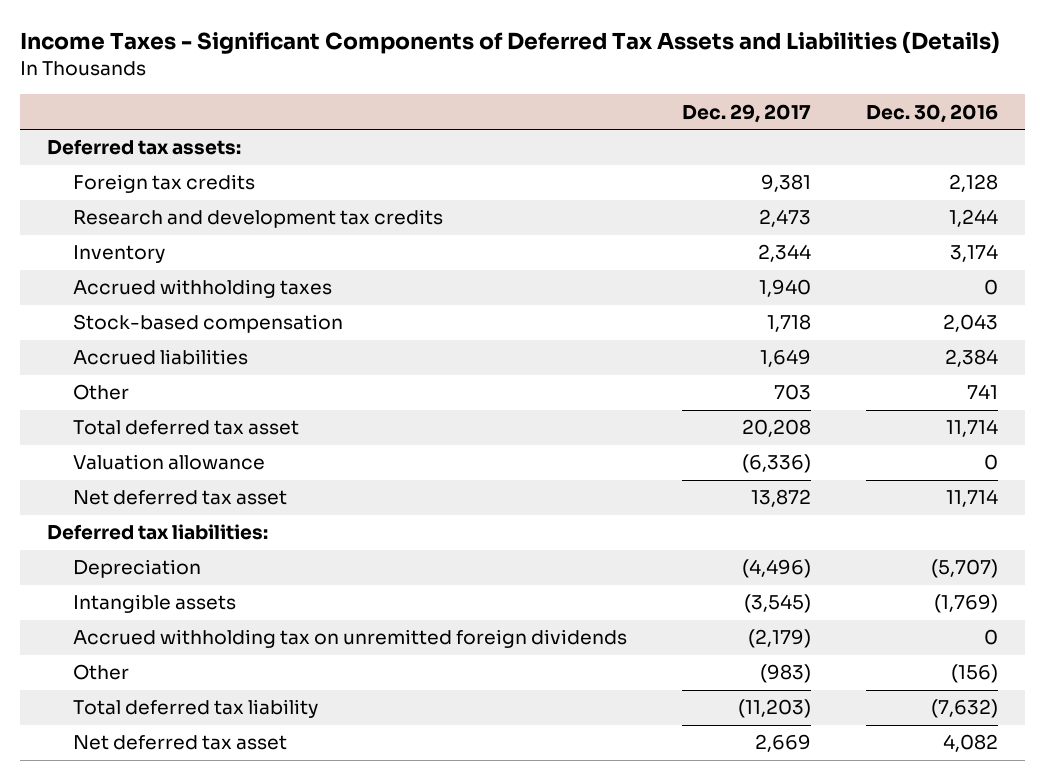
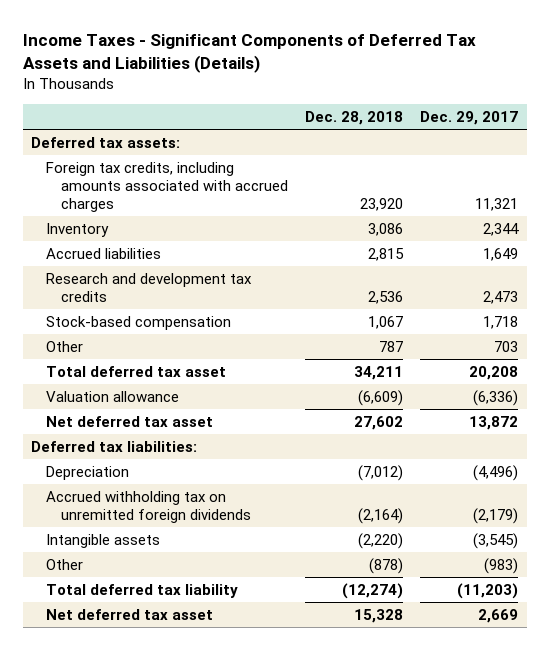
[865,103,998,123] Dec. 30, 2016 -> none
none -> [305,110,404,125] Dec. 28, 2018
[72,174,255,194] Foreign tax credits -> [46,161,289,212] Foreign tax credits, including amounts associated with accrued charges
[760,174,811,193] 9,381 -> [475,197,519,211] 11,321
[72,279,332,299] Accrued withholding taxes -> none
[72,209,443,229] Research and development tax credits -> [46,272,253,302] Research and development tax credits
[72,314,343,334] Stock-based compensation -> [46,315,232,330] Stock-based compensation
[72,594,236,614] Intangible assets -> [46,533,161,548] Intangible assets

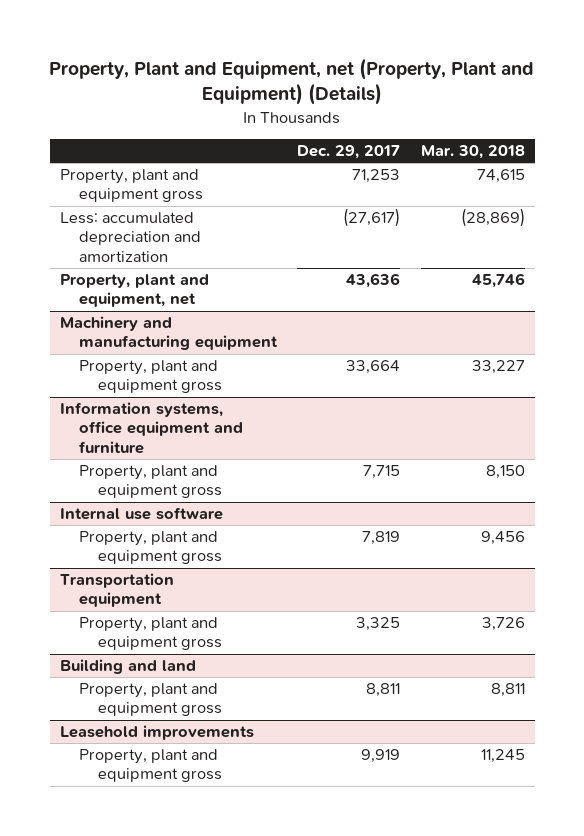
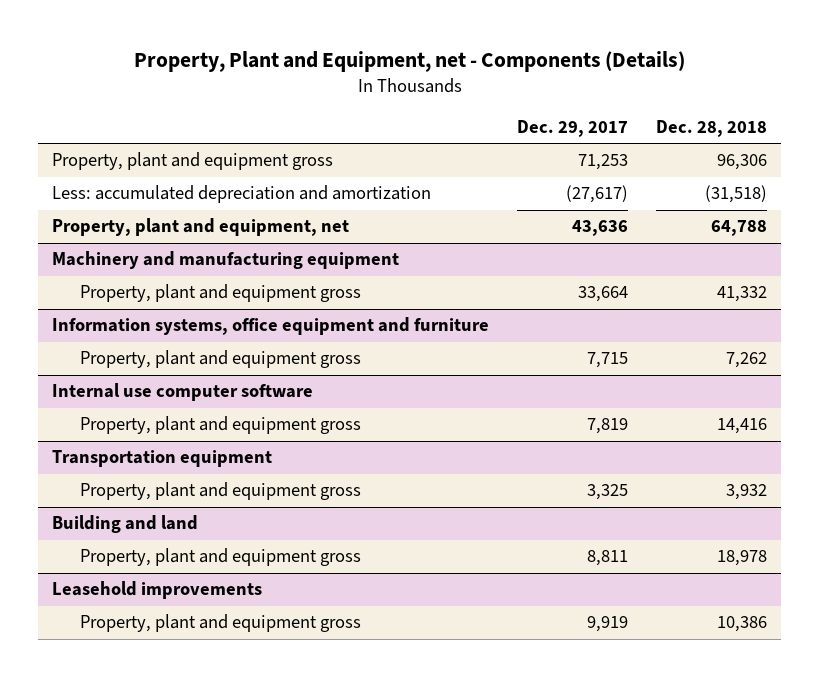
[49,58,535,106] Property, Plant and Equipment, net (Property, Plant and Equipment) (Details) -> [133,51,685,73] Property, Plant and Equipment, net - Components (Details)
[420,145,525,160] Mar. 30, 2018 -> none
none -> [656,120,768,138] Dec. 28, 2018
[59,507,223,521] Internal use software -> [52,383,314,402] Internal use computer software

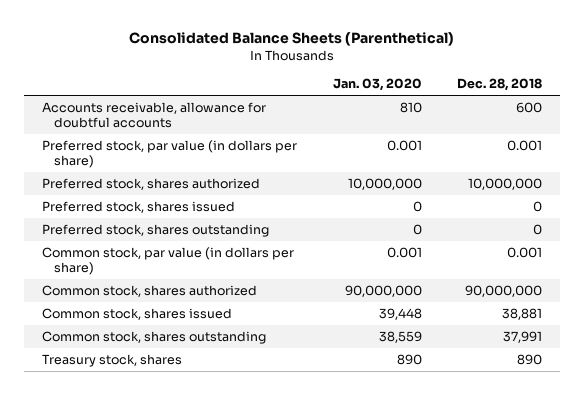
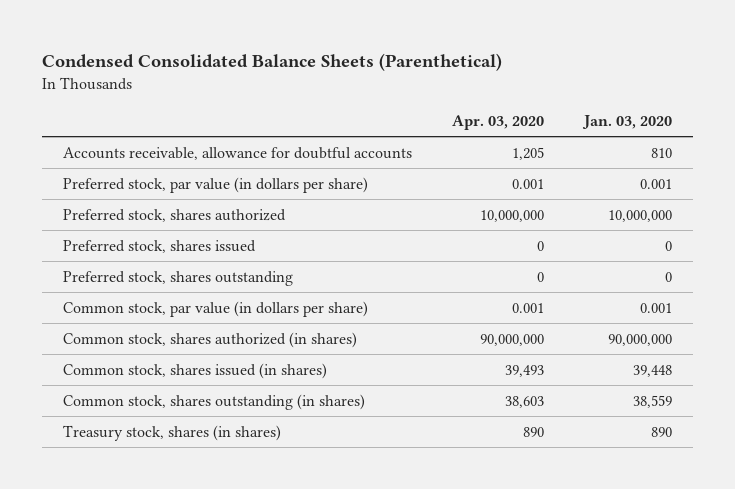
[129,32,455,47] Consolidated Balance Sheets (Parenthetical) -> [42,53,503,72] Condensed Consolidated Balance Sheets (Parenthetical)
[457,78,543,92] Dec. 28, 2018 -> none
none -> [452,114,545,130] Apr. 03, 2020
[42,284,258,297] Common stock, shares authorized -> [62,331,357,348] Common stock, shares authorized (in shares)
[42,307,233,320] Common stock, shares issued -> [62,362,327,379] Common stock, shares issued (in shares)
[42,330,267,344] Common stock, shares outstanding -> [62,393,365,410] Common stock, shares outstanding (in shares)
[42,353,183,367] Treasury stock, shares -> [62,424,281,441] Treasury stock, shares (in shares)

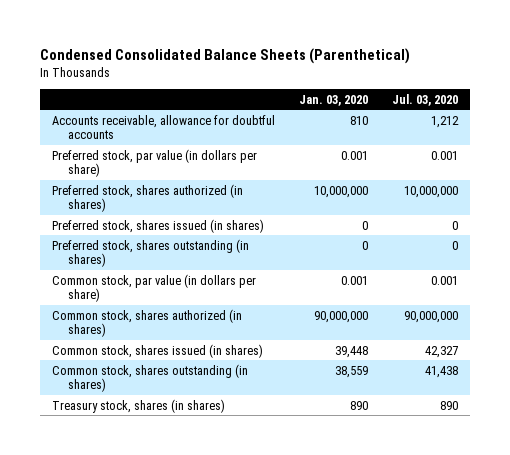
[452,114,545,130] Apr. 03, 2020 -> none
none -> [391,93,458,106] Jul. 03, 2020
[62,208,286,222] Preferred stock, shares authorized -> [52,183,244,212] Preferred stock, shares authorized (in shares)
[62,239,256,253] Preferred stock, shares issued -> [52,218,265,233] Preferred stock, shares issued (in shares)
[62,270,293,286] Preferred stock, shares outstanding -> [52,238,250,267] Preferred stock, shares outstanding (in shares)

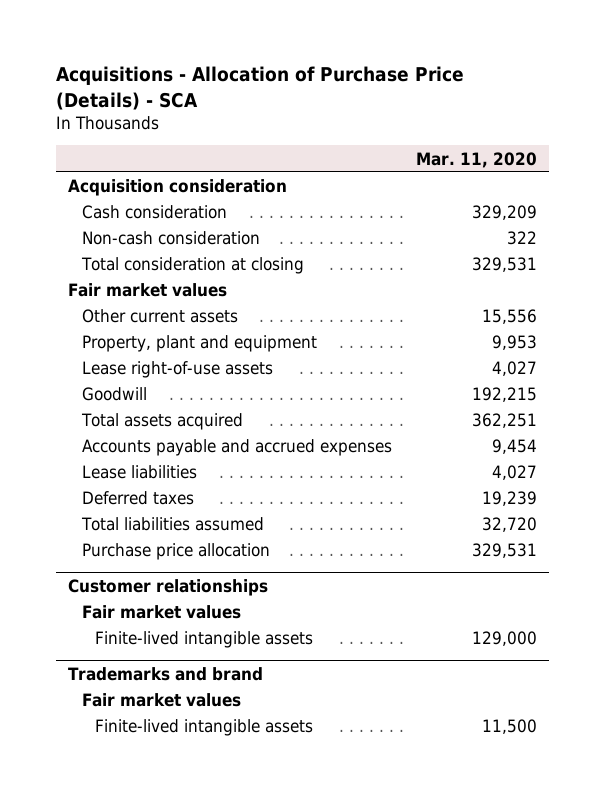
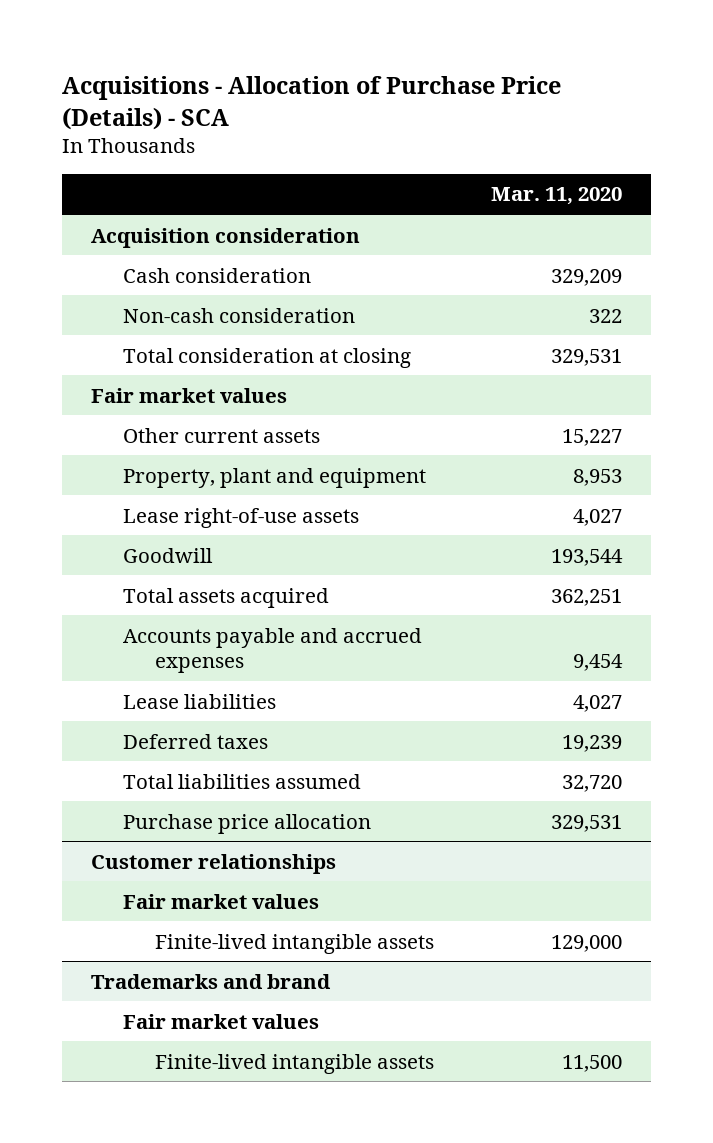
[482,309,538,325] 15,556 -> [562,428,623,446] 15,227
[492,335,538,351] 9,953 -> [573,468,623,486] 8,953
[472,387,538,403] 192,215 -> [551,548,624,566] 193,544

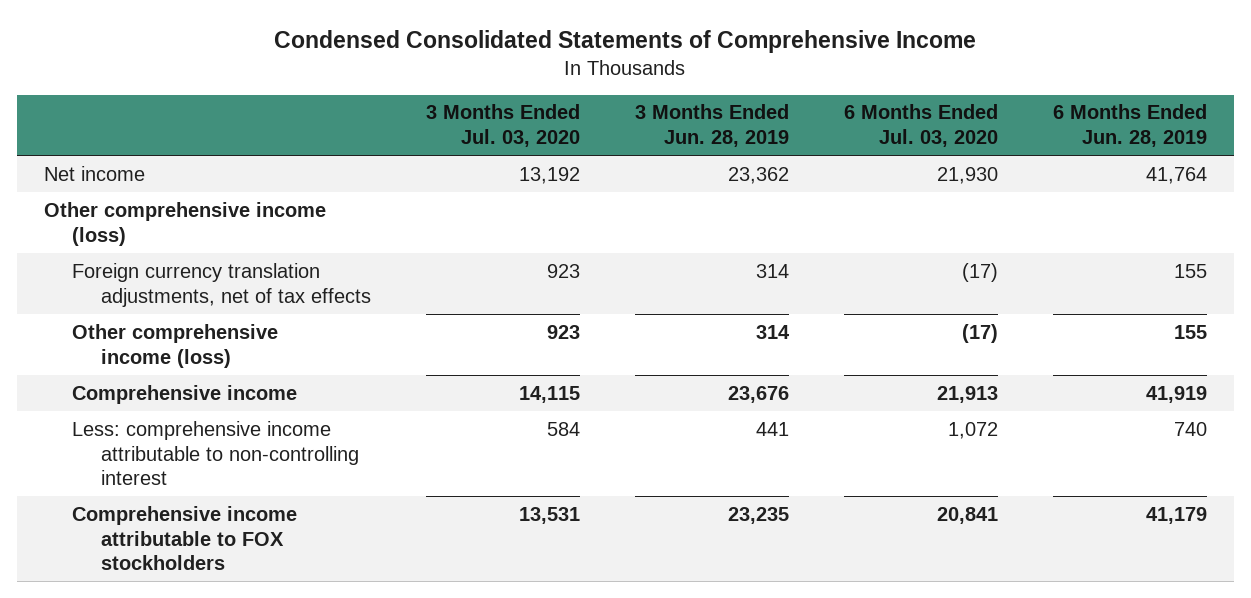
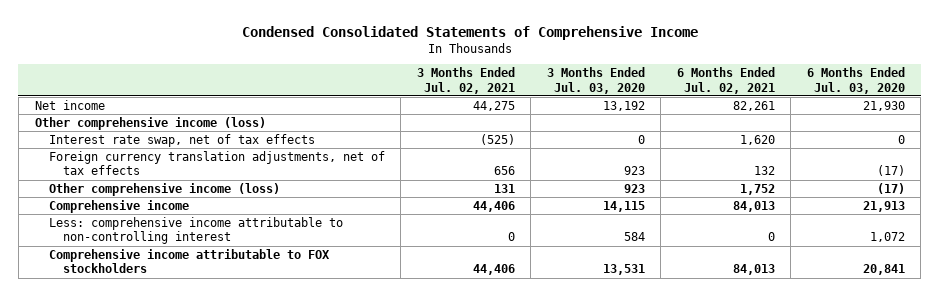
[634,104,789,148] 3 Months Ended Jun. 28, 2019 -> none
[1052,104,1207,148] 6 Months Ended Jun. 28, 2019 -> none
none -> [416,67,515,94] 3 Months Ended Jul. 02, 2021
none -> [676,67,775,94] 6 Months Ended Jul. 02, 2021
none -> [48,133,315,147] Interest rate swap, net of tax effects

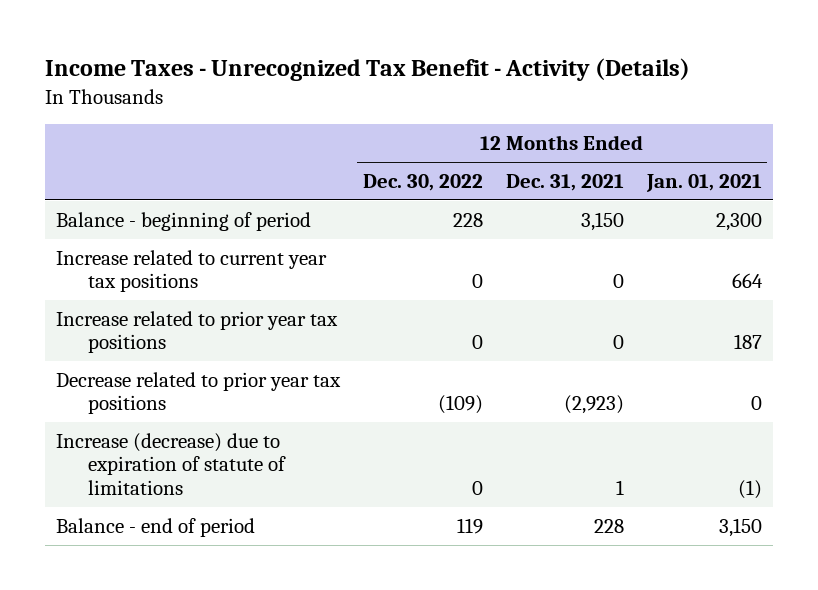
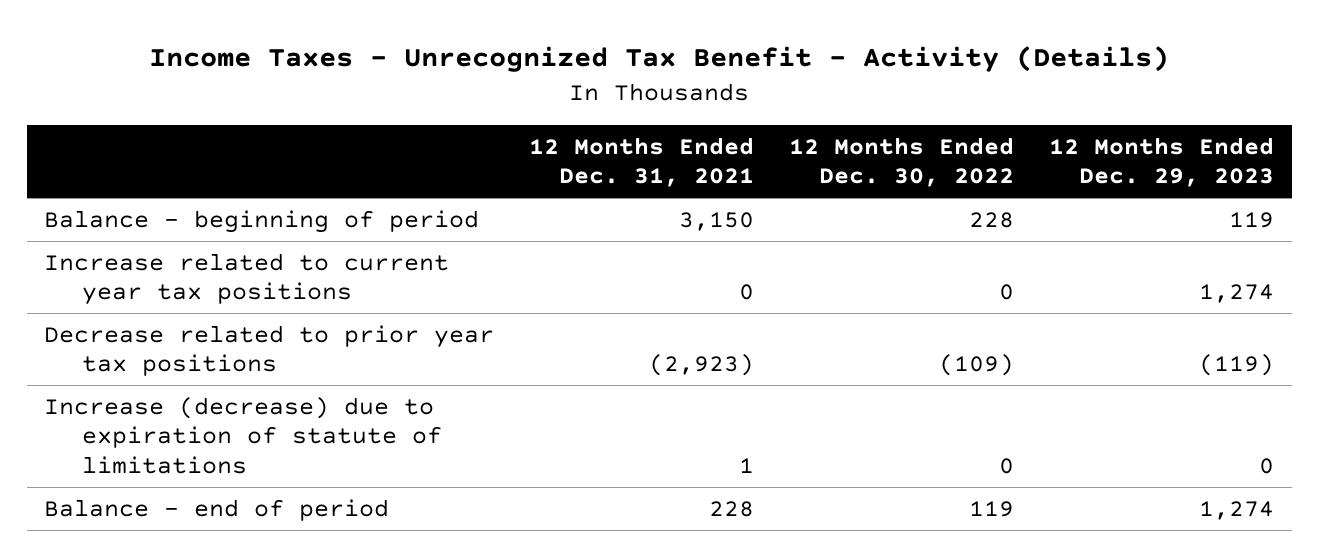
[645,173,762,192] Jan. 01, 2021 -> none
none -> [1049,136,1275,188] 12 Months Ended Dec. 29, 2023
[56,310,339,354] Increase related to prior year tax positions -> none

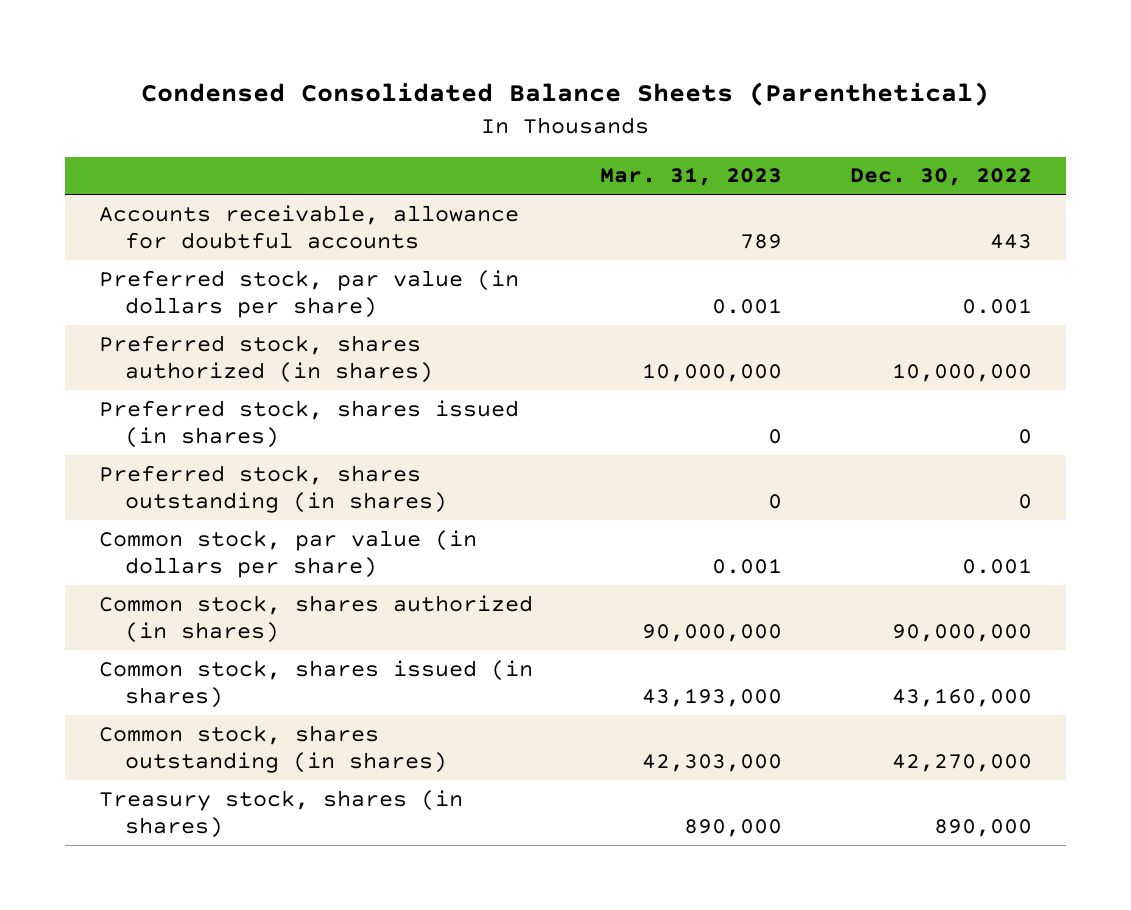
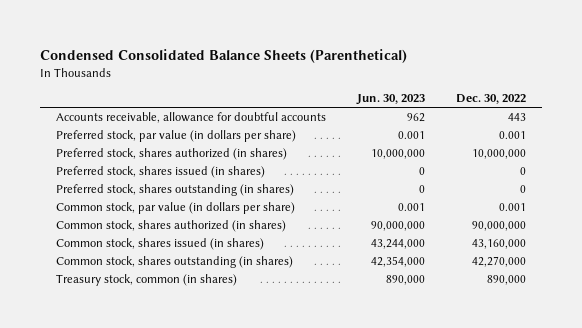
[600,167,783,187] Mar. 31, 2023 -> none
none -> [355,94,425,106] Jun. 30, 2023
[98,789,463,839] Treasury stock, shares (in shares) -> [55,274,237,287] Treasury stock, common (in shares)

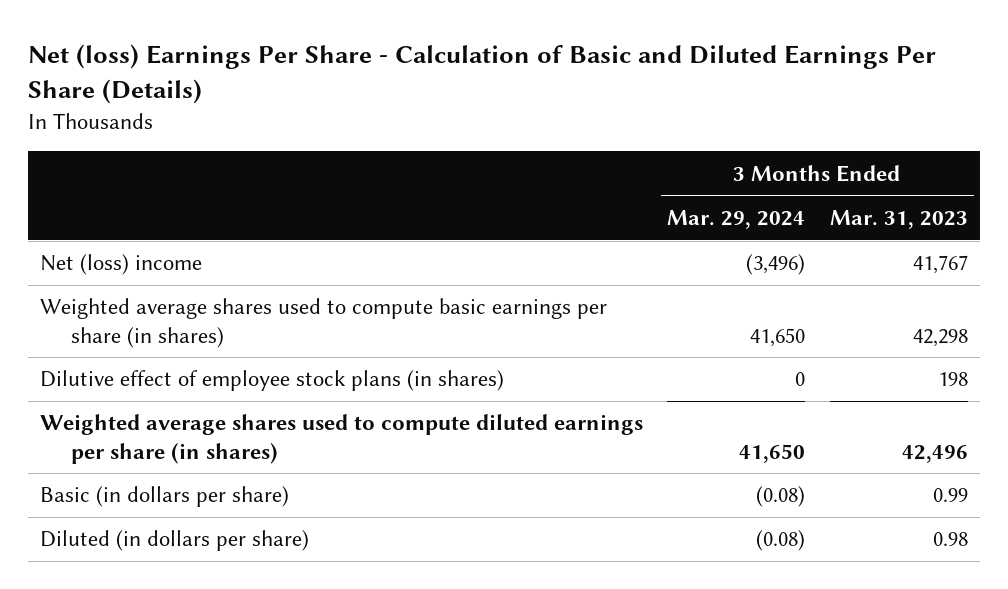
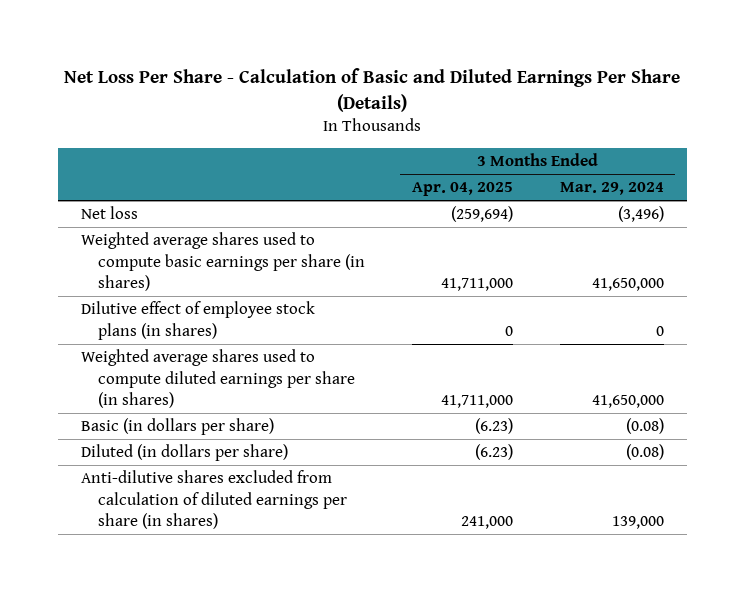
[28,44,937,105] Net (loss) Earnings Per Share - Calculation of Basic and Diluted Earnings Per Share (Details) -> [64,68,681,113] Net Loss Per Share - Calculation of Basic and Diluted Earnings Per Share (Details)
[829,210,968,230] Mar. 31, 2023 -> none
none -> [411,182,513,197] Apr. 04, 2025
[40,254,203,276] Net (loss) income -> [81,206,139,220] Net loss
[750,327,806,347] 41,650 -> [591,277,664,291] 41,650,000
[739,443,806,463] 41,650 -> [591,394,664,408] 41,650,000
none -> [81,470,348,529] Anti-dilutive shares excluded from calculation of diluted earnings per share (in shares)

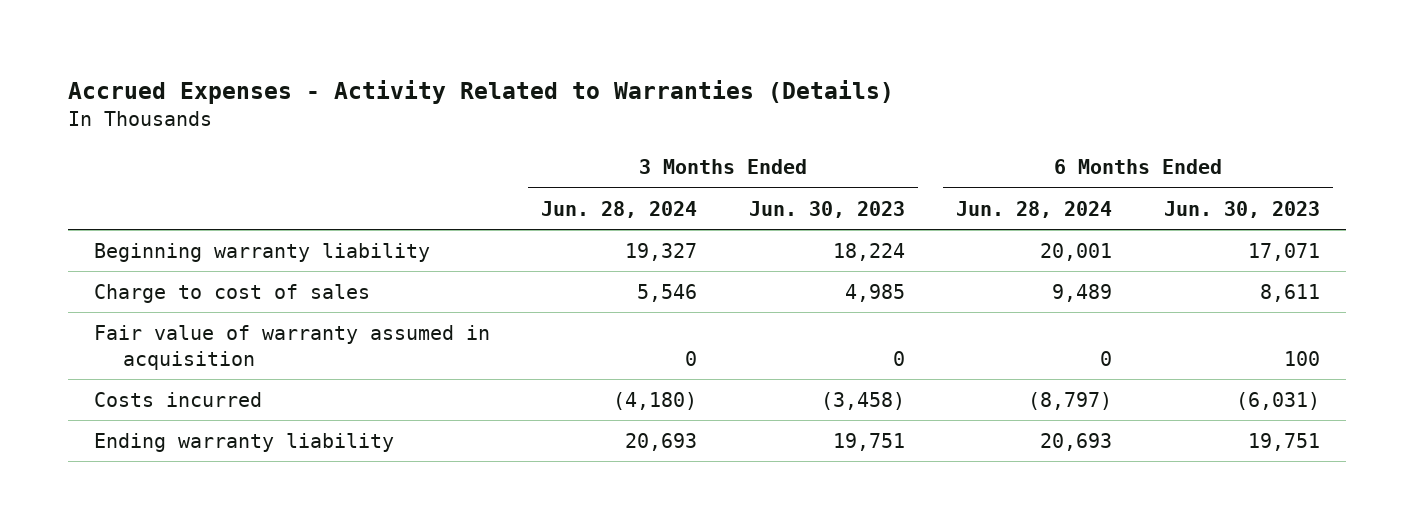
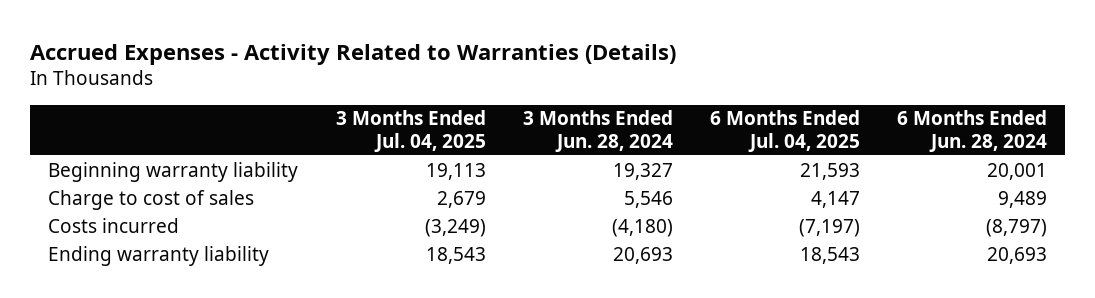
[748,200,905,218] Jun. 30, 2023 -> none
[1163,200,1320,218] Jun. 30, 2023 -> none
none -> [335,110,486,153] 3 Months Ended Jul. 04, 2025
none -> [709,110,860,153] 6 Months Ended Jul. 04, 2025
[93,325,490,370] Fair value of warranty assumed in acquisition -> none

